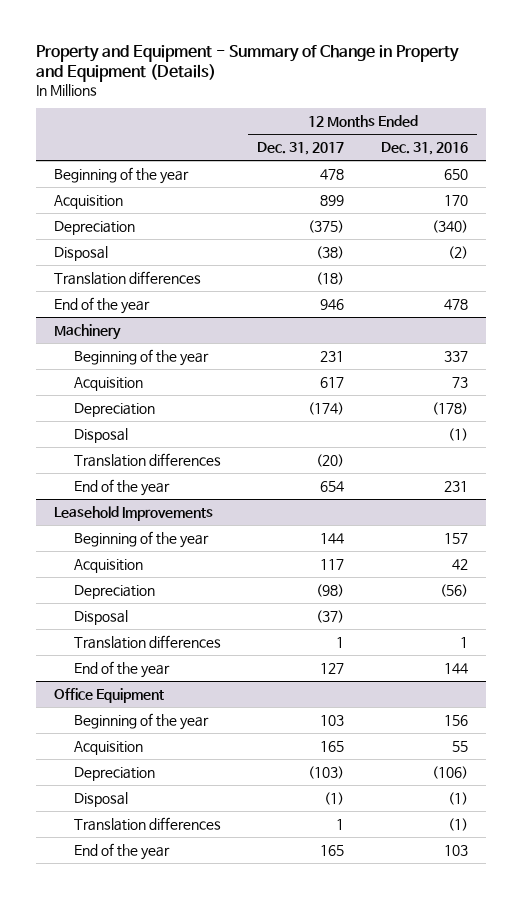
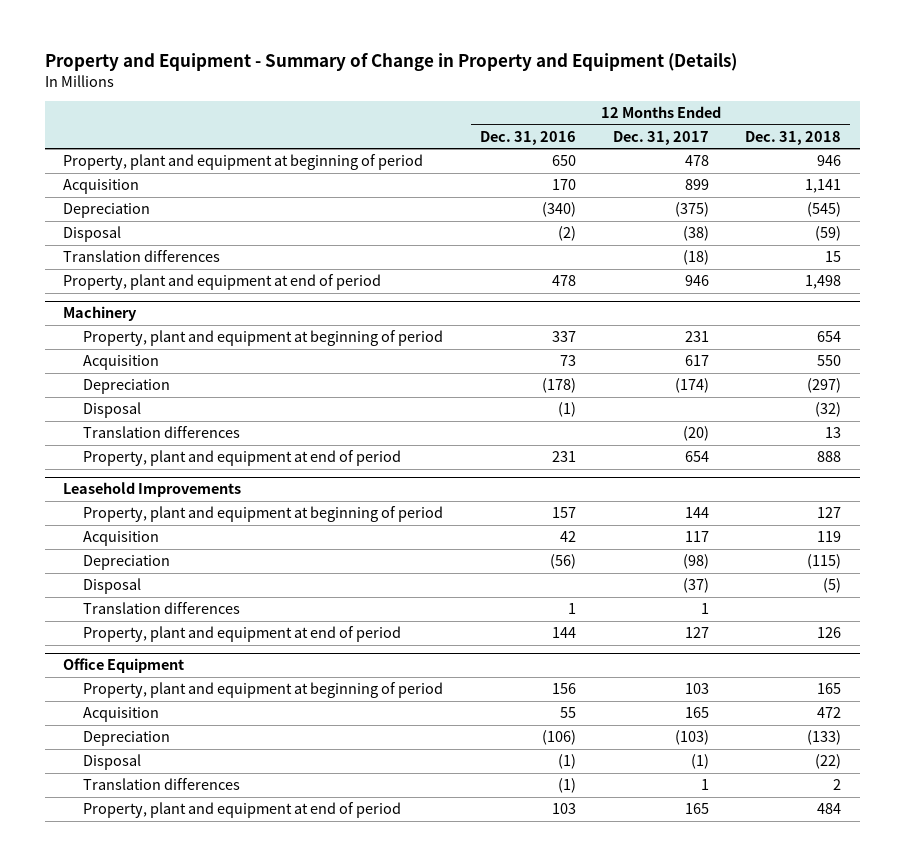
none -> [745,131,842,146] Dec. 31, 2018
[54,166,190,184] Beginning of the year -> [62,154,423,171] Property, plant and equipment at beginning of period
[54,296,151,314] End of the year -> [62,274,381,291] Property, plant and equipment at end of period
[73,348,209,366] Beginning of the year -> [83,330,444,347] Property, plant and equipment at beginning of period
[73,478,170,496] End of the year -> [83,450,402,467] Property, plant and equipment at end of period
[73,530,209,548] Beginning of the year -> [83,506,444,523] Property, plant and equipment at beginning of period
[73,660,170,678] End of the year -> [83,626,402,643] Property, plant and equipment at end of period
[73,712,209,730] Beginning of the year -> [83,682,444,699] Property, plant and equipment at beginning of period
[73,842,170,860] End of the year -> [83,802,402,819] Property, plant and equipment at end of period

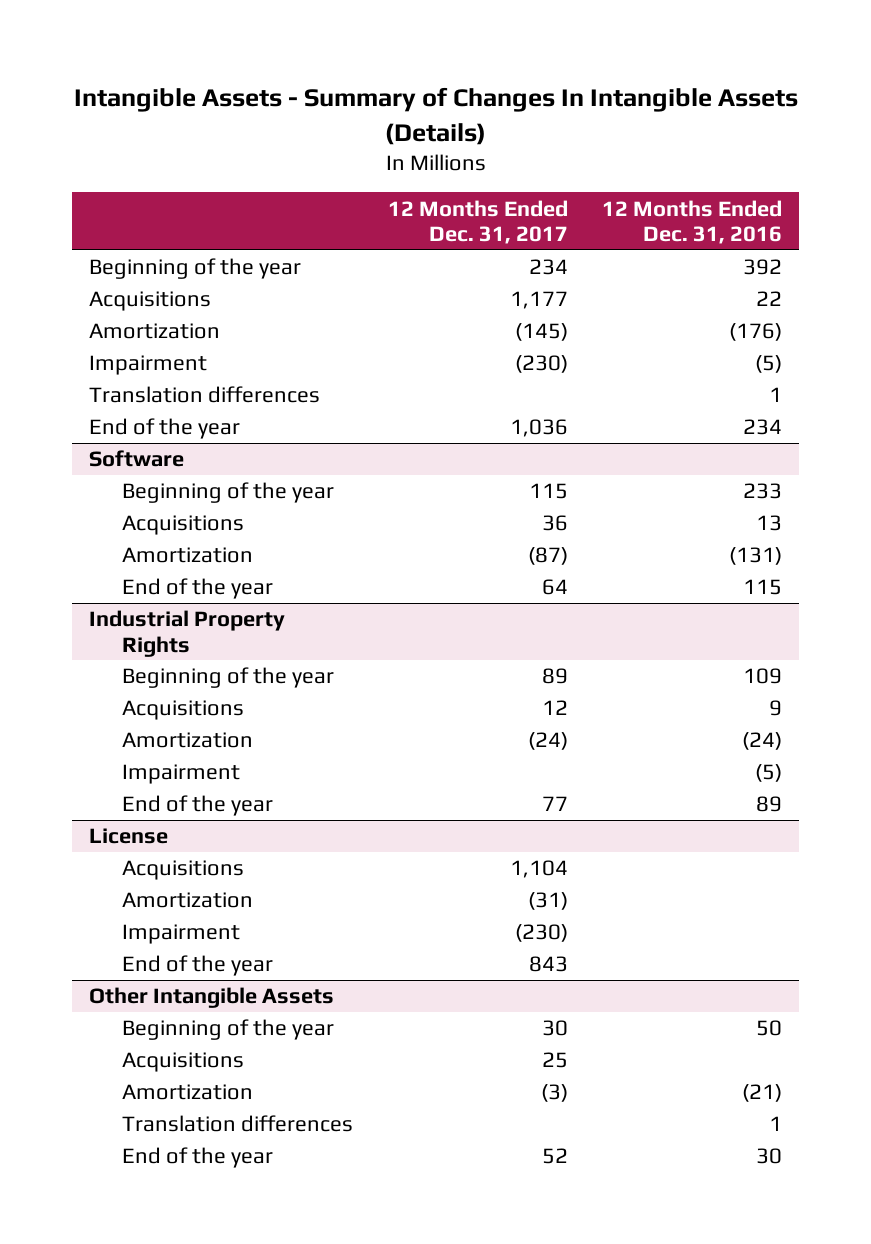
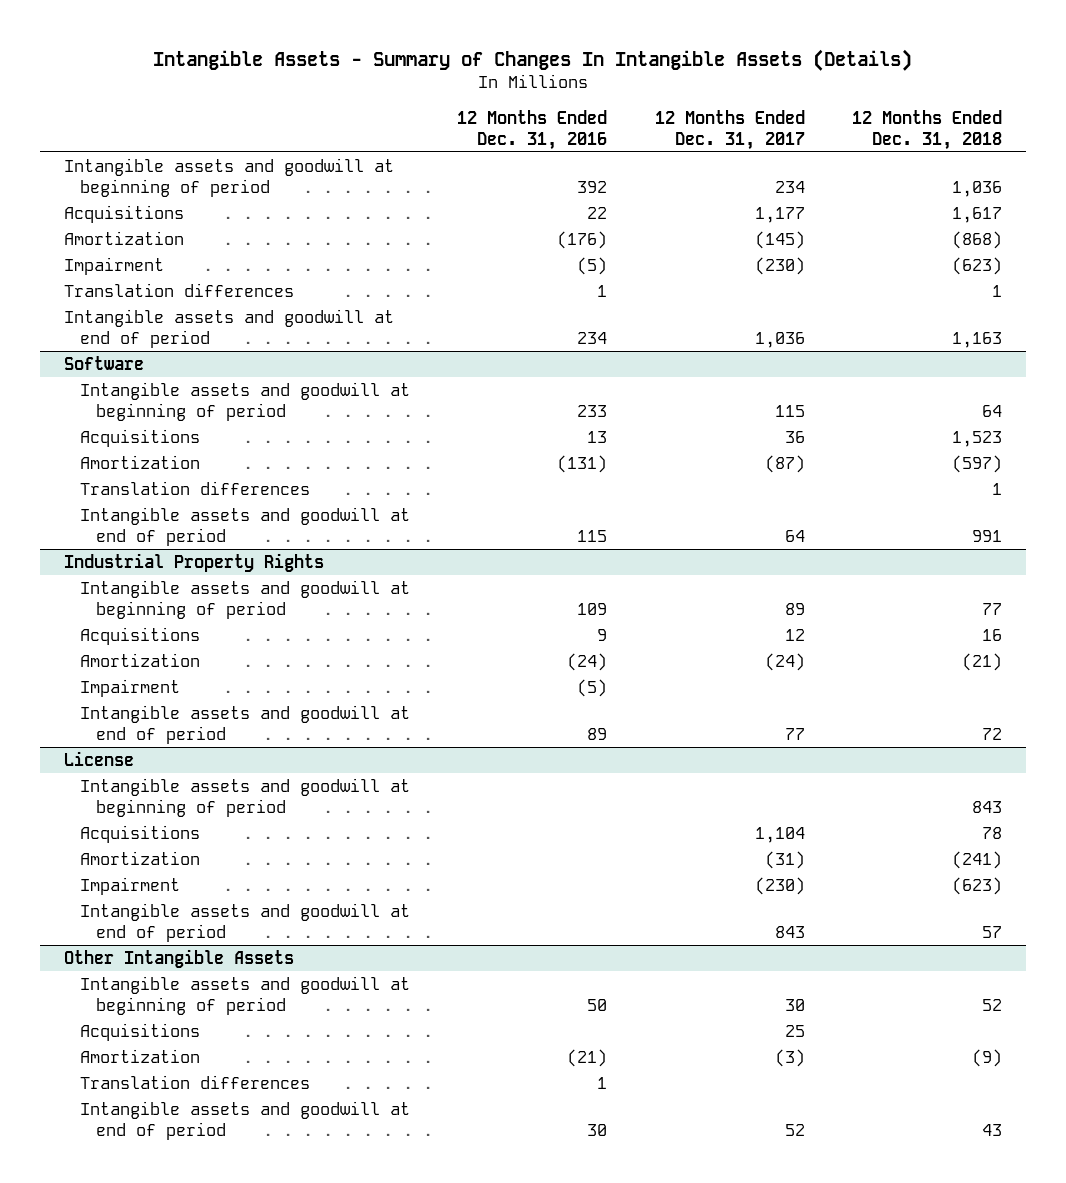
none -> [851,109,1002,150] 12 Months Ended Dec. 31, 2018
[89,258,302,280] Beginning of the year -> [63,157,394,197] Intangible assets and goodwill at beginning of period
[89,418,241,440] End of the year -> [63,308,394,348] Intangible assets and goodwill at end of period
[122,482,335,504] Beginning of the year -> [79,381,410,421] Intangible assets and goodwill at beginning of period
none -> [79,480,310,495] Translation differences
[122,578,274,600] End of the year -> [79,506,410,546] Intangible assets and goodwill at end of period
[122,667,335,689] Beginning of the year -> [79,579,410,619] Intangible assets and goodwill at beginning of period
[122,795,274,817] End of the year -> [79,704,410,744] Intangible assets and goodwill at end of period
none -> [79,777,410,817] Intangible assets and goodwill at beginning of period
[122,955,274,977] End of the year -> [79,902,410,942] Intangible assets and goodwill at end of period
[122,1019,335,1041] Beginning of the year -> [79,975,410,1015] Intangible assets and goodwill at beginning of period
[122,1147,274,1169] End of the year -> [79,1100,410,1140] Intangible assets and goodwill at end of period

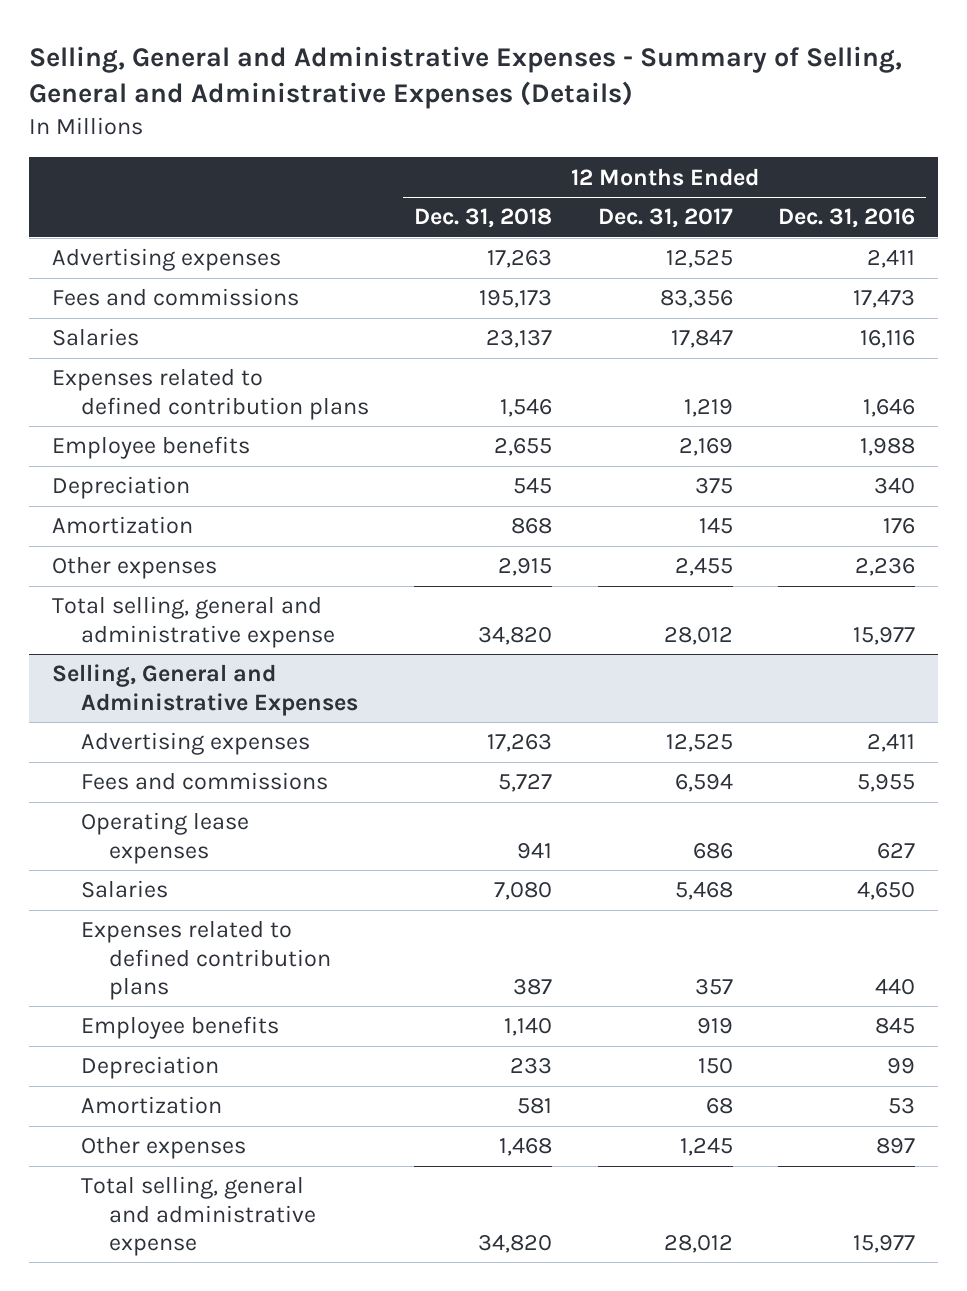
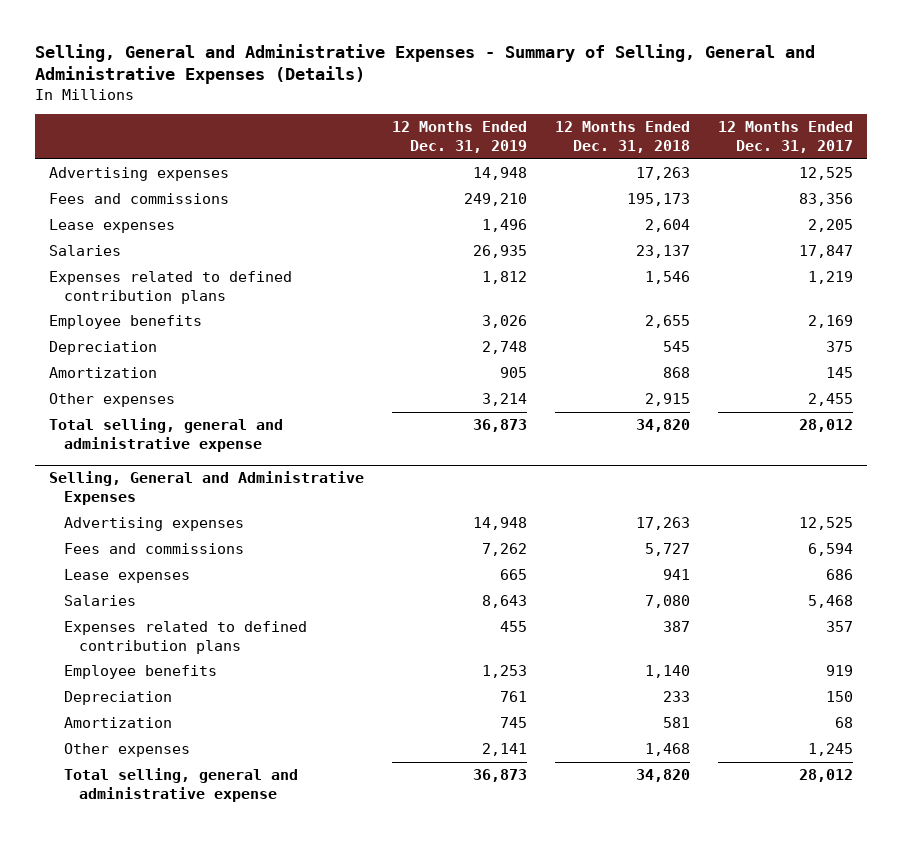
[778,208,916,229] Dec. 31, 2016 -> none
none -> [392,121,528,154] 12 Months Ended Dec. 31, 2019
none -> [49,219,176,234] Lease expenses
[80,812,249,864] Operating lease expenses -> [64,569,191,584] Lease expenses

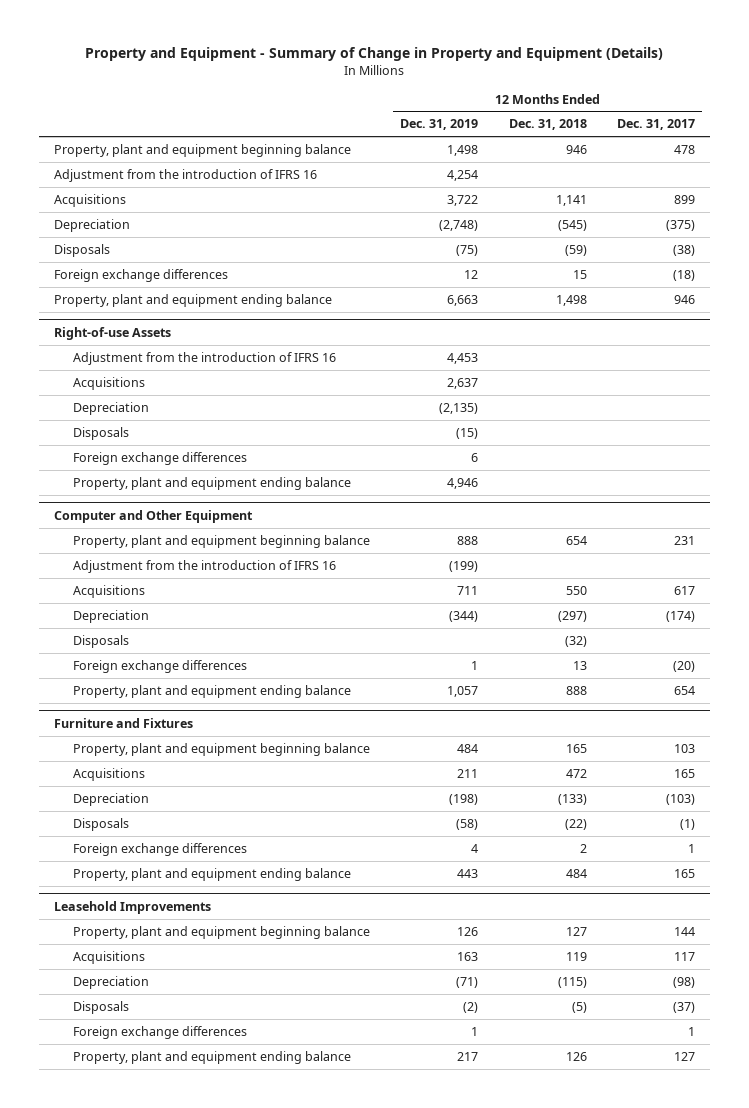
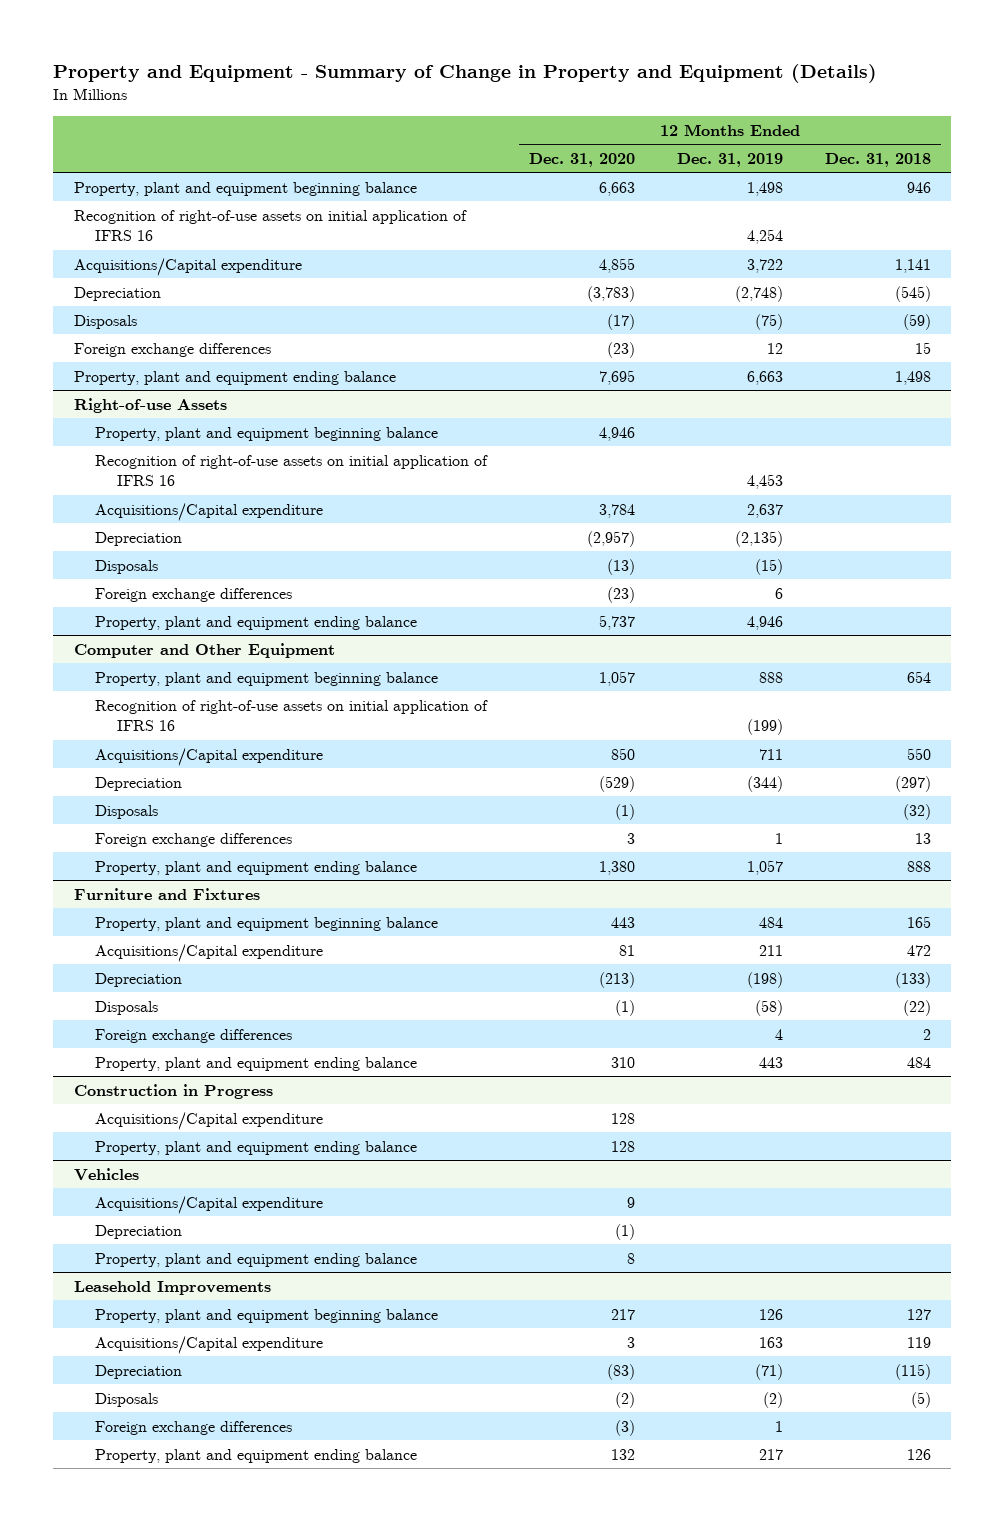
[616,119,695,131] Dec. 31, 2017 -> none
none -> [529,152,636,167] Dec. 31, 2020
[54,168,318,182] Adjustment from the introduction of IFRS 16 -> [73,209,467,242] Recognition of right-of-use assets on initial application of IFRS 16
[54,193,127,207] Acquisitions -> [73,257,302,276] Acquisitions/Capital expenditure
none -> [95,426,439,441] Property, plant and equipment beginning balance
[73,351,337,365] Adjustment from the introduction of IFRS 16 -> [95,454,489,487] Recognition of right-of-use assets on initial application of IFRS 16
[73,376,146,390] Acquisitions -> [95,502,324,521] Acquisitions/Capital expenditure
[73,559,337,573] Adjustment from the introduction of IFRS 16 -> [95,699,489,732] Recognition of right-of-use assets on initial application of IFRS 16
[73,584,146,598] Acquisitions -> [95,747,324,766] Acquisitions/Capital expenditure
[73,767,146,781] Acquisitions -> [95,943,324,962] Acquisitions/Capital expenditure
none -> [73,1083,273,1099] Construction in Progress
none -> [95,1111,324,1130] Acquisitions/Capital expenditure
none -> [95,1140,418,1155] Property, plant and equipment ending balance
none -> [73,1167,139,1181] Vehicles
none -> [95,1195,324,1214] Acquisitions/Capital expenditure
none -> [95,1224,183,1239] Depreciation
none -> [95,1252,418,1267] Property, plant and equipment ending balance
[73,950,146,964] Acquisitions -> [95,1335,324,1354] Acquisitions/Capital expenditure

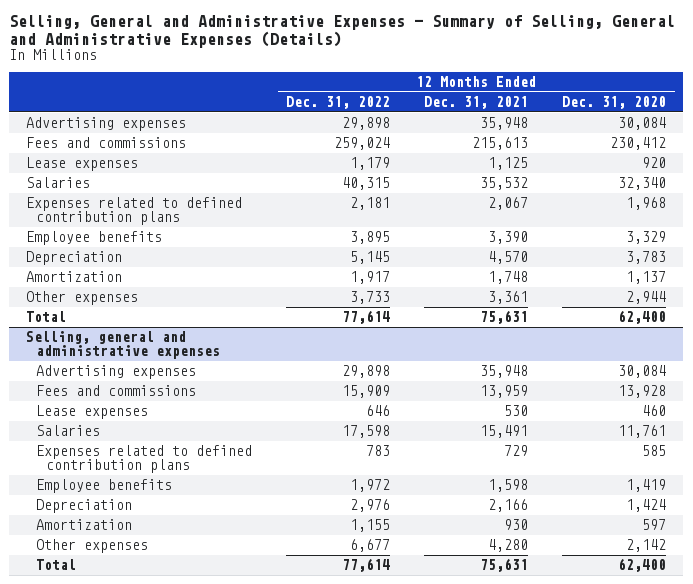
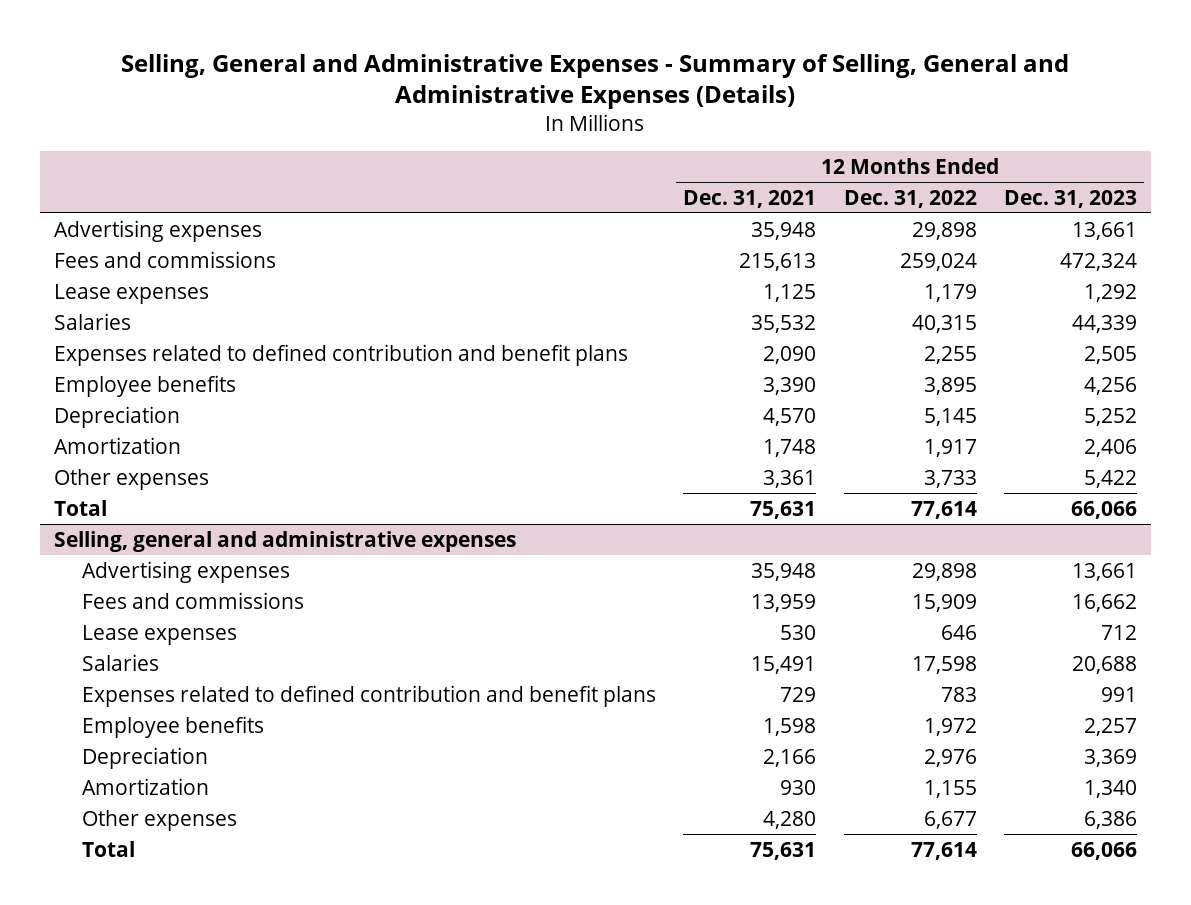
[562,95,667,109] Dec. 31, 2020 -> none
none -> [1004,189,1138,208] Dec. 31, 2023
[26,197,243,226] Expenses related to defined contribution plans -> [53,343,628,366] Expenses related to defined contribution and benefit plans
[350,197,391,211] 2,181 -> [923,345,977,364] 2,255
[488,197,529,211] 2,067 -> [763,345,817,364] 2,090
[36,445,253,474] Expenses related to defined contribution plans -> [81,684,656,707] Expenses related to defined contribution and benefit plans

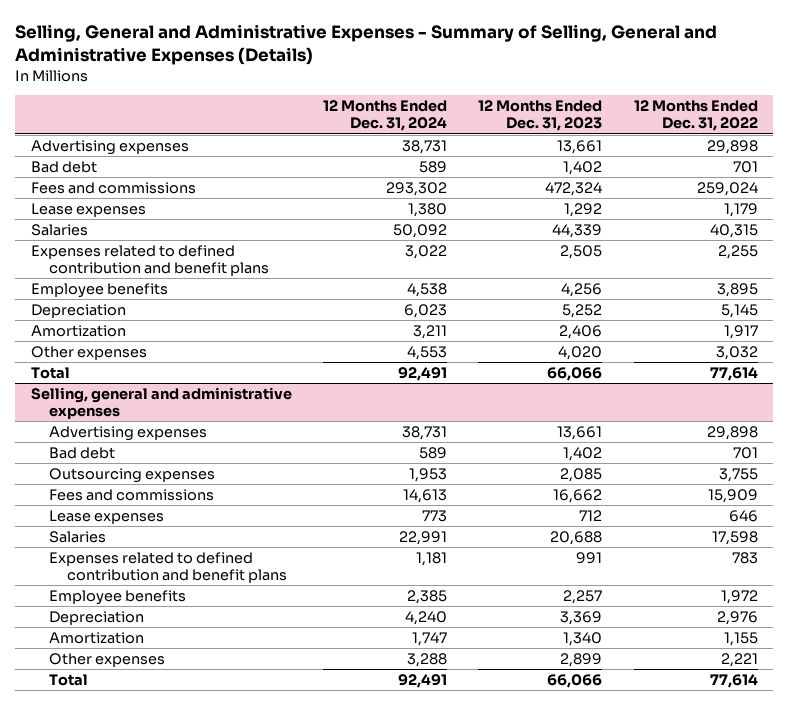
[683,189,817,208] Dec. 31, 2021 -> none
none -> [323,100,448,132] 12 Months Ended Dec. 31, 2024
none -> [30,161,97,174] Bad debt
[923,469,977,488] 3,733 -> [715,346,758,361] 3,032
[1084,469,1138,488] 5,422 -> [558,346,603,361] 4,020
none -> [49,447,116,460] Bad debt
none -> [49,468,216,484] Outsourcing expenses
[923,810,977,829] 6,677 -> [720,653,758,668] 2,221
[1084,810,1138,829] 6,386 -> [560,653,603,668] 2,899

